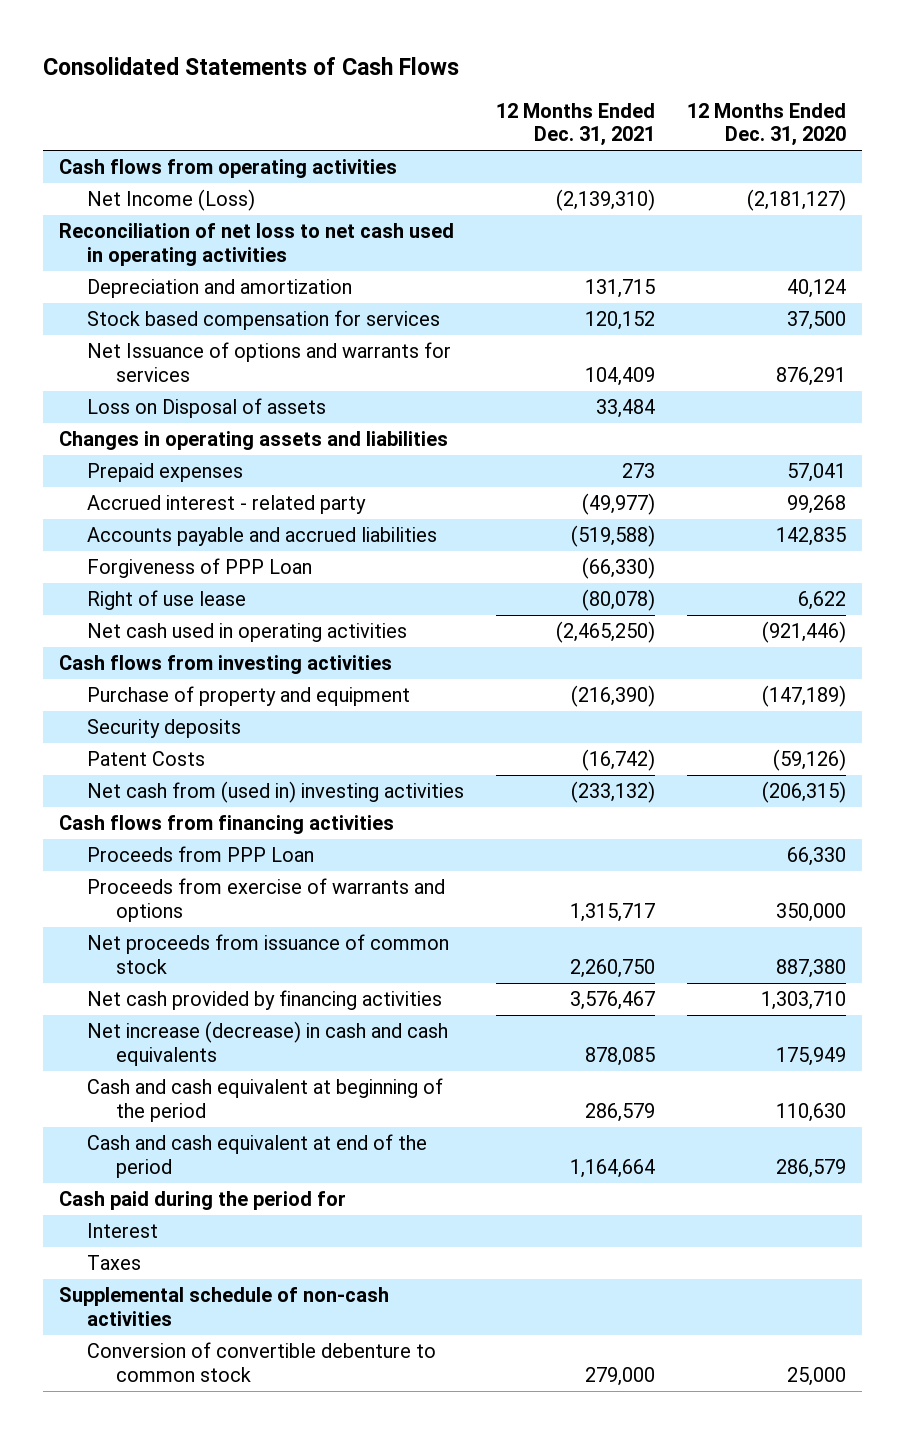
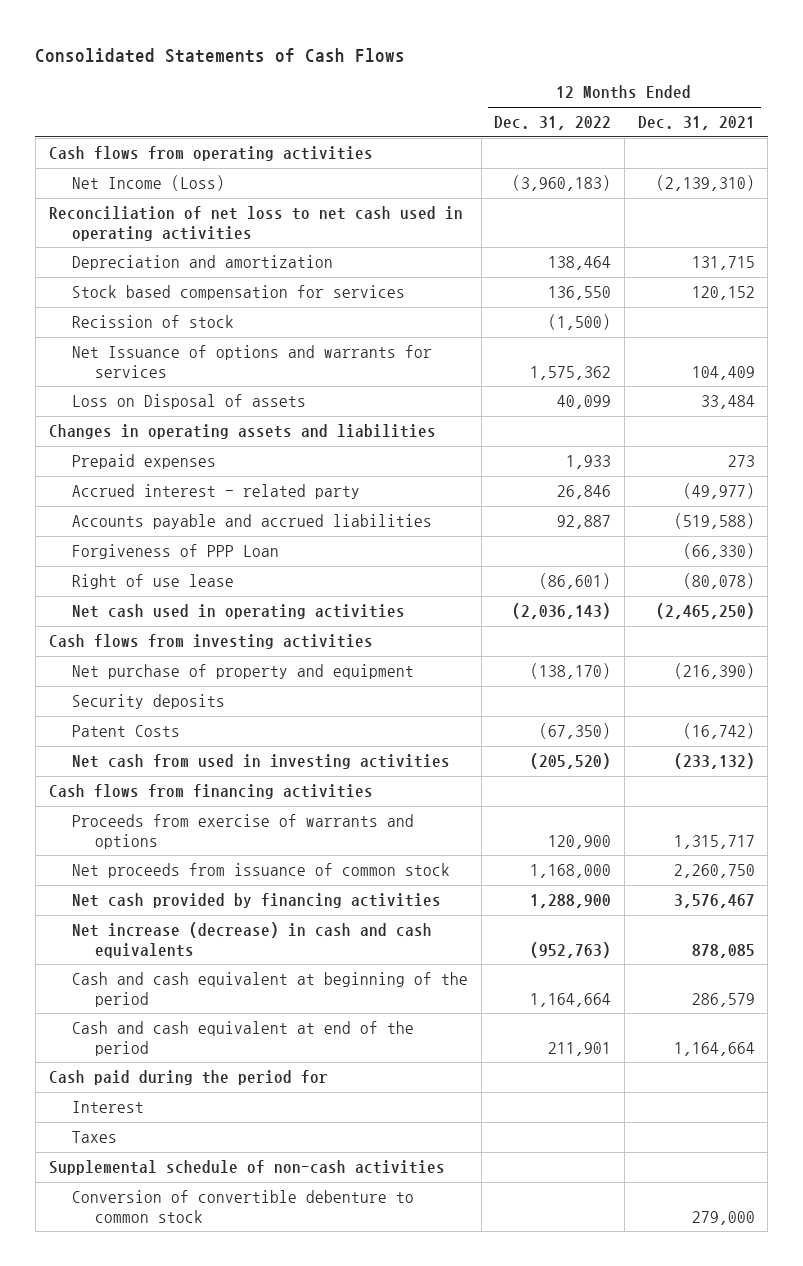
[686,102,846,147] 12 Months Ended Dec. 31, 2020 -> none
none -> [494,116,612,131] Dec. 31, 2022
none -> [71,315,234,329] Recission of stock
[87,686,411,707] Purchase of property and equipment -> [71,664,414,680] Net purchase of property and equipment
[87,781,465,804] Net cash from (used in) investing activities -> [71,754,450,770] Net cash from used in investing activities
[87,846,315,863] Proceeds from PPP Loan -> none

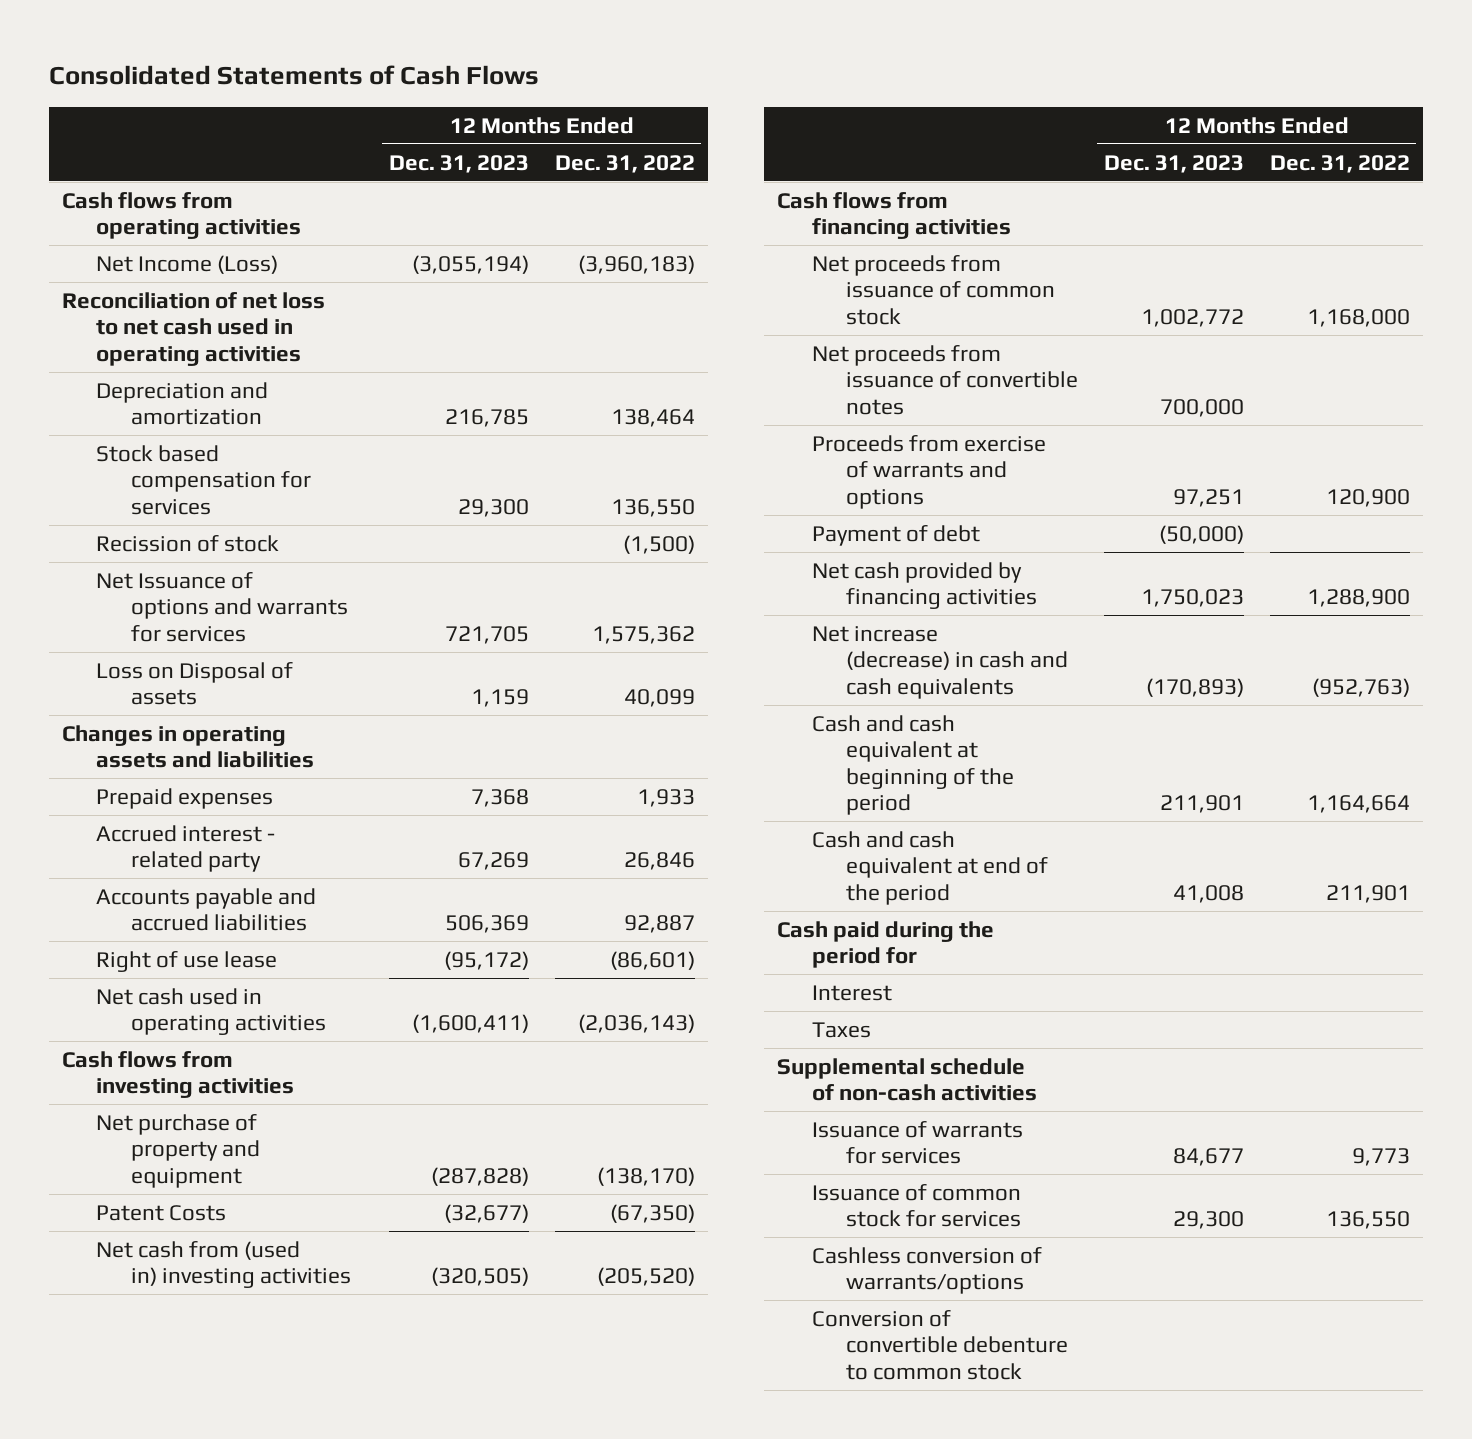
[637,116,755,131] Dec. 31, 2021 -> none
none -> [388,154,529,173] Dec. 31, 2023
[71,544,279,560] Forgiveness of PPP Loan -> none
[71,694,225,710] Security deposits -> none
[71,754,450,770] Net cash from used in investing activities -> [96,1240,351,1289] Net cash from (used in) investing activities
none -> [811,344,1078,415] Net proceeds from issuance of convertible notes
[71,814,414,849] Proceeds from exercise of warrants and options -> [811,434,1046,509] Proceeds from exercise of warrants and options
none -> [811,524,980,546] Payment of debt
none -> [811,1120,1023,1165] Issuance of warrants for services
none -> [811,1183,1021,1228] Issuance of common stock for services
none -> [811,1246,1042,1295] Cashless conversion of warrants/options

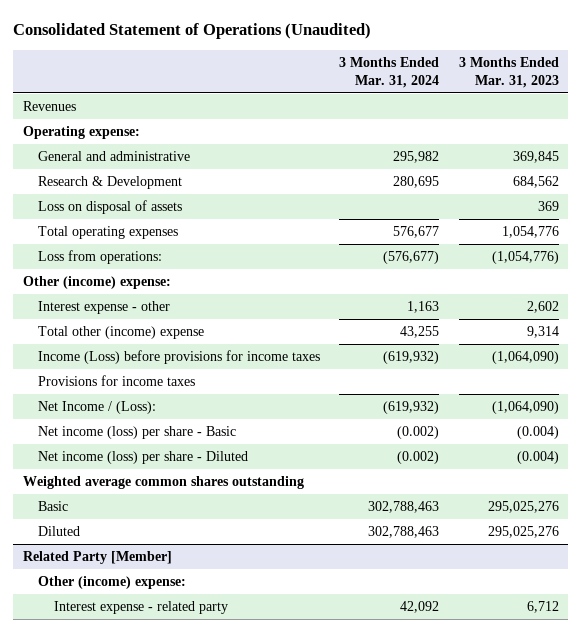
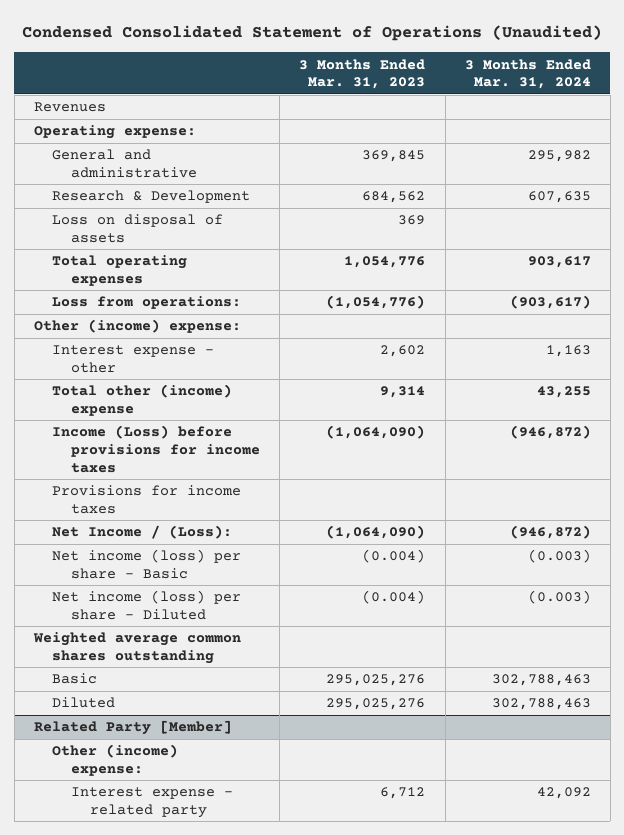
[13,23,372,40] Consolidated Statement of Operations (Unaudited) -> [22,25,603,42] Condensed Consolidated Statement of Operations (Unaudited)
[393,176,440,189] 280,695 -> [527,191,591,204] 607,635
[393,226,440,239] 576,677 -> [527,256,591,269] 903,617
[383,251,440,265] (576,677) -> [509,295,591,310] (903,617)
[383,351,440,365] (619,932) -> [509,425,591,440] (946,872)
[383,401,440,415] (619,932) -> [509,525,591,540] (946,872)
[397,426,440,440] (0.002) -> [527,549,591,564] (0.003)
[397,451,440,465] (0.002) -> [527,590,591,605] (0.003)

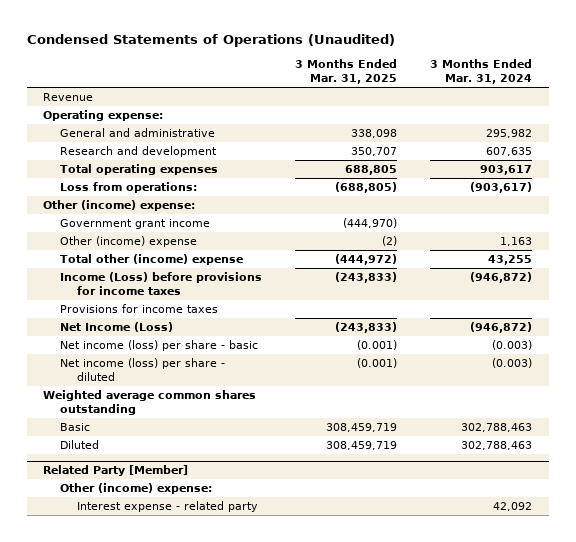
[22,25,603,42] Condensed Consolidated Statement of Operations (Unaudited) -> [26,34,395,48] Condensed Statements of Operations (Unaudited)
[299,58,426,90] 3 Months Ended Mar. 31, 2023 -> none
none -> [295,59,398,85] 3 Months Ended Mar. 31, 2025
[33,102,106,113] Revenues -> [43,93,94,102] Revenue
[52,214,224,243] Loss on disposal of assets -> none
[52,190,251,204] Research & Development -> [60,146,218,158] Research and development
none -> [60,219,211,230] Government grant income
[52,345,215,373] Interest expense - other -> [60,236,198,248] Other (income) expense
[52,525,233,540] Net Income / (Loss): -> [60,322,174,333] Net Income (Loss)
[52,549,242,579] Net income (loss) per share - Basic -> [60,340,259,352] Net income (loss) per share - basic
[52,590,242,620] Net income (loss) per share - Diluted -> [60,358,226,382] Net income (loss) per share - diluted

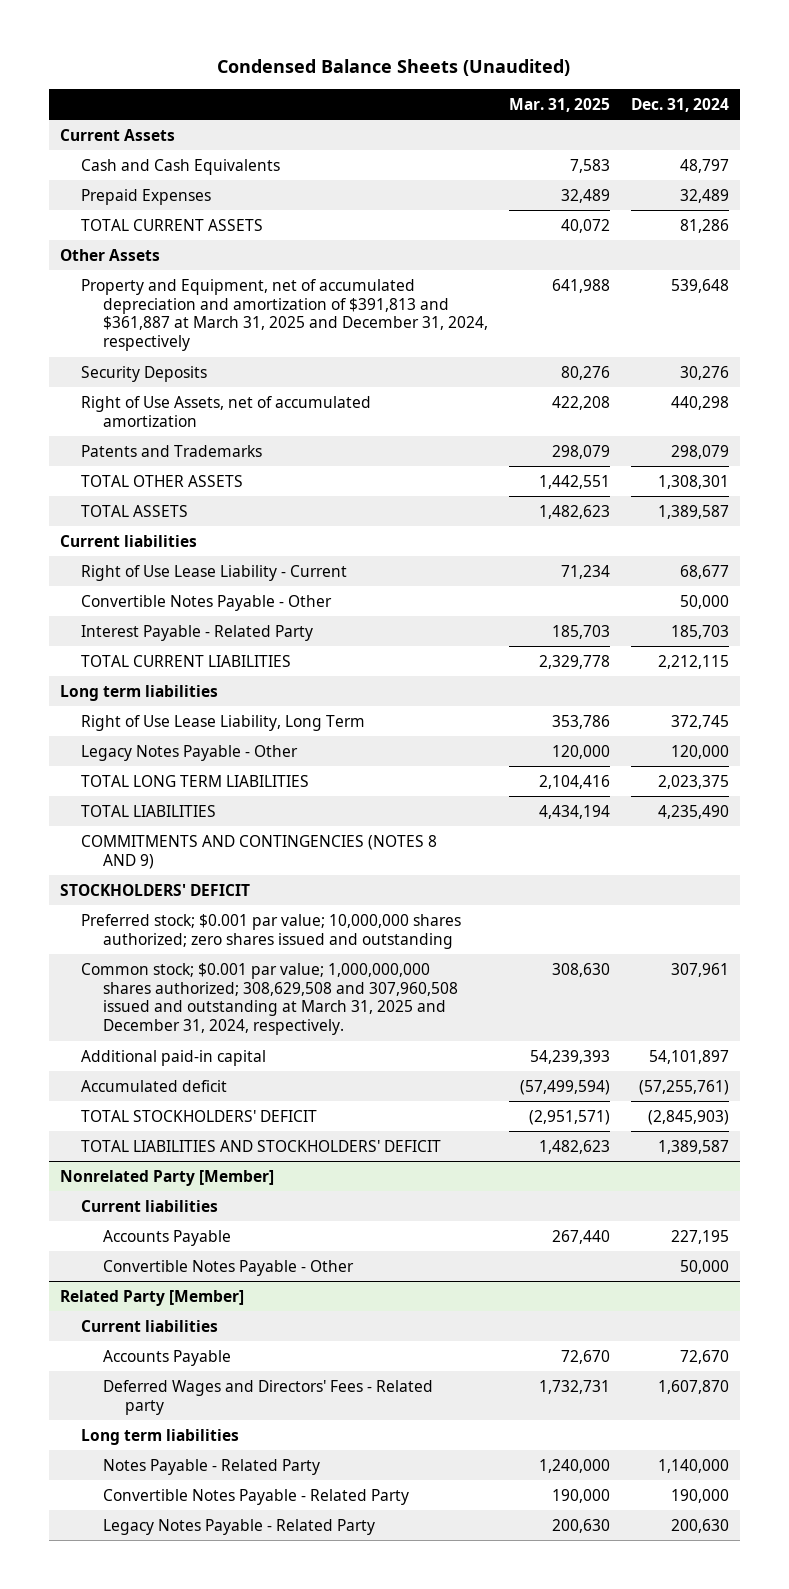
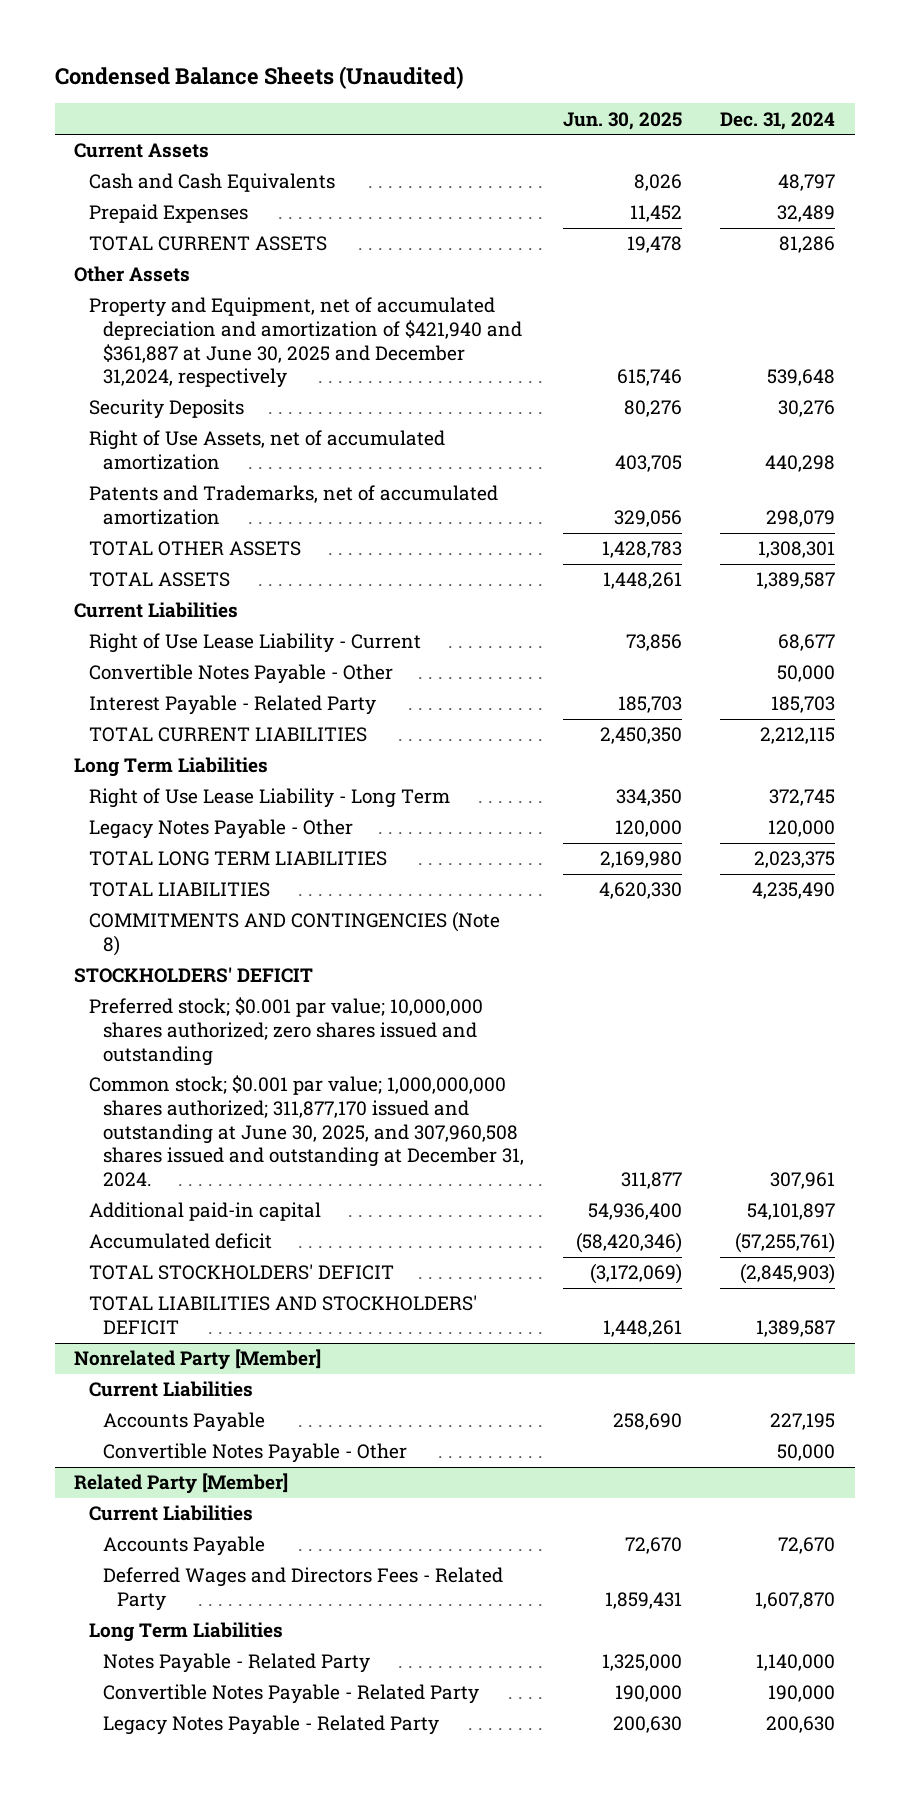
[509,97,611,112] Mar. 31, 2025 -> none
none -> [562,111,682,130] Jun. 30, 2025
[81,278,489,352] Property and Equipment, net of accumulated depreciation and amortization of $391,813 and $361,887 at March 31, 2025 and December 31, 2024, respectively -> [88,297,522,389] Property and Equipment, net of accumulated depreciation and amortization of $421,940 and $361,887 at June 30, 2025 and December 31,2024, respectively
[81,444,263,457] Patents and Trademarks -> [88,485,498,525] Patents and Trademarks, net of accumulated amortization
[59,534,197,547] Current liabilities -> [74,602,239,619] Current Liabilities
[59,684,218,701] Long term liabilities -> [74,757,269,778] Long Term Liabilities
[81,714,366,731] Right of Use Lease Liability, Long Term -> [88,788,450,809] Right of Use Lease Liability - Long Term
[81,834,438,869] COMMITMENTS AND CONTINGENCIES (NOTES 8 AND 9) -> [88,911,500,956] COMMITMENTS AND CONTINGENCIES (Note 8)
[81,962,459,1036] Common stock; $0.001 par value; 1,000,000,000 shares authorized; 308,629,508 and 307,960,508 issued and outstanding at March 31, 2025 and December 31, 2024, respectively. -> [88,1075,524,1188] Common stock; $0.001 par value; 1,000,000,000 shares authorized; 311,877,170 issued and outstanding at June 30, 2025, and 307,960,508 shares issued and outstanding at December 31, 2024.
[81,1199,219,1212] Current liabilities -> [88,1381,253,1398] Current Liabilities
[81,1319,219,1332] Current liabilities -> [88,1505,253,1522] Current Liabilities
[103,1379,434,1415] Deferred Wages and Directors' Fees - Related party -> [102,1567,503,1611] Deferred Wages and Directors Fees - Related Party
[81,1428,240,1445] Long term liabilities -> [88,1622,283,1643] Long Term Liabilities

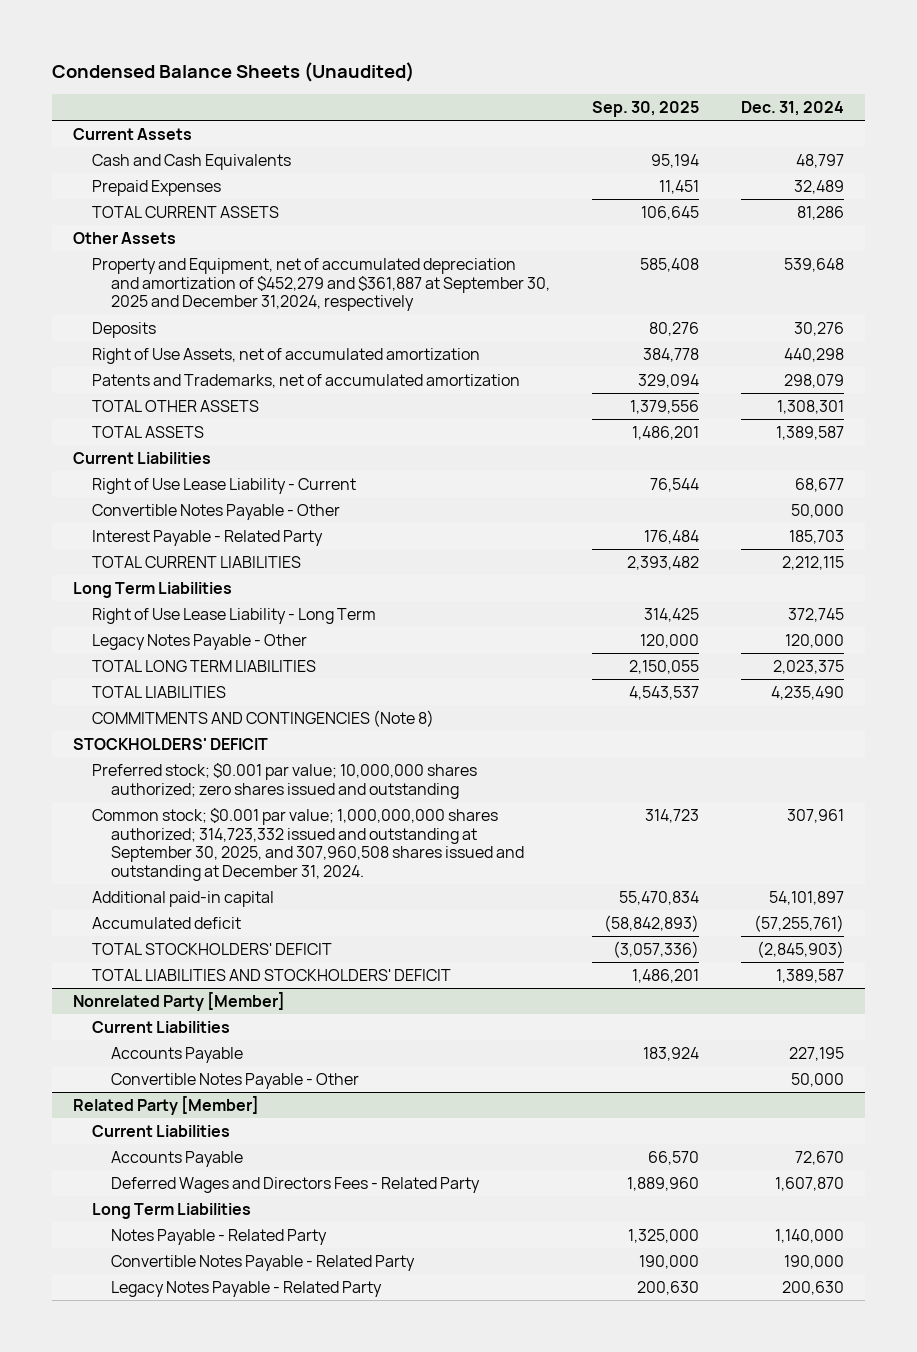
[562,111,682,130] Jun. 30, 2025 -> none
none -> [591,100,699,117] Sep. 30, 2025
[88,297,522,389] Property and Equipment, net of accumulated depreciation and amortization of $421,940 and $361,887 at June 30, 2025 and December 31,2024, respectively -> [92,258,551,312] Property and Equipment, net of accumulated depreciation and amortization of $452,279 and $361,887 at September 30, 2025 and December 31,2024, respectively
[88,399,244,420] Security Deposits -> [92,322,157,339] Deposits
[88,1075,524,1188] Common stock; $0.001 par value; 1,000,000,000 shares authorized; 311,877,170 issued and outstanding at June 30, 2025, and 307,960,508 shares issued and outstanding at December 31, 2024. -> [92,808,525,882] Common stock; $0.001 par value; 1,000,000,000 shares authorized; 314,723,332 issued and outstanding at September 30, 2025, and 307,960,508 shares issued and outstanding at December 31, 2024.

